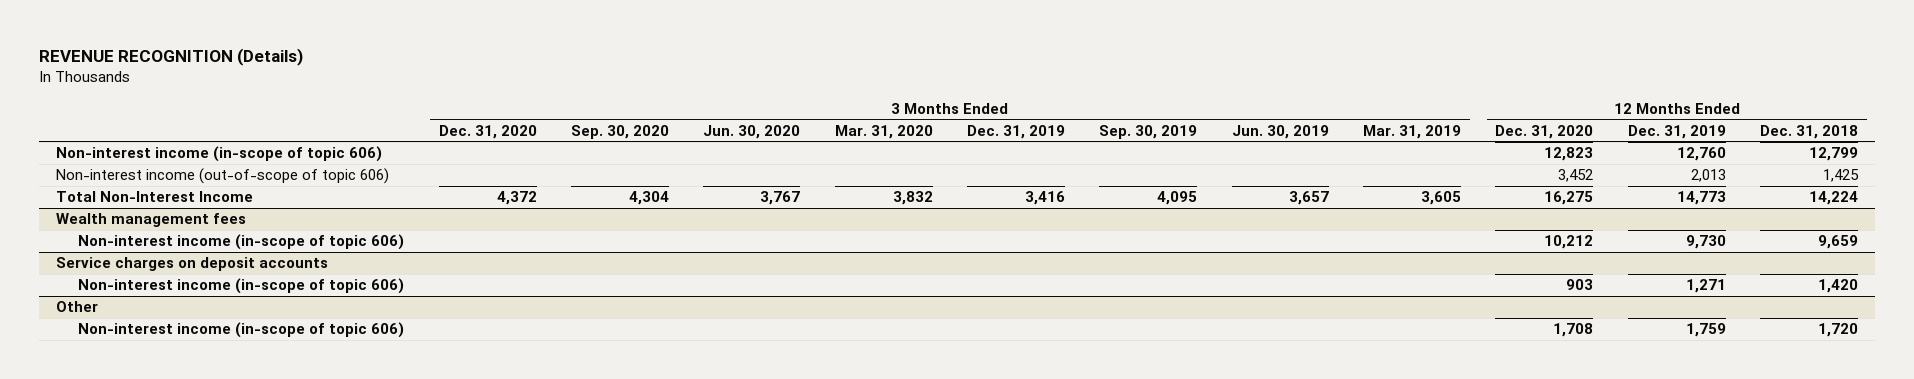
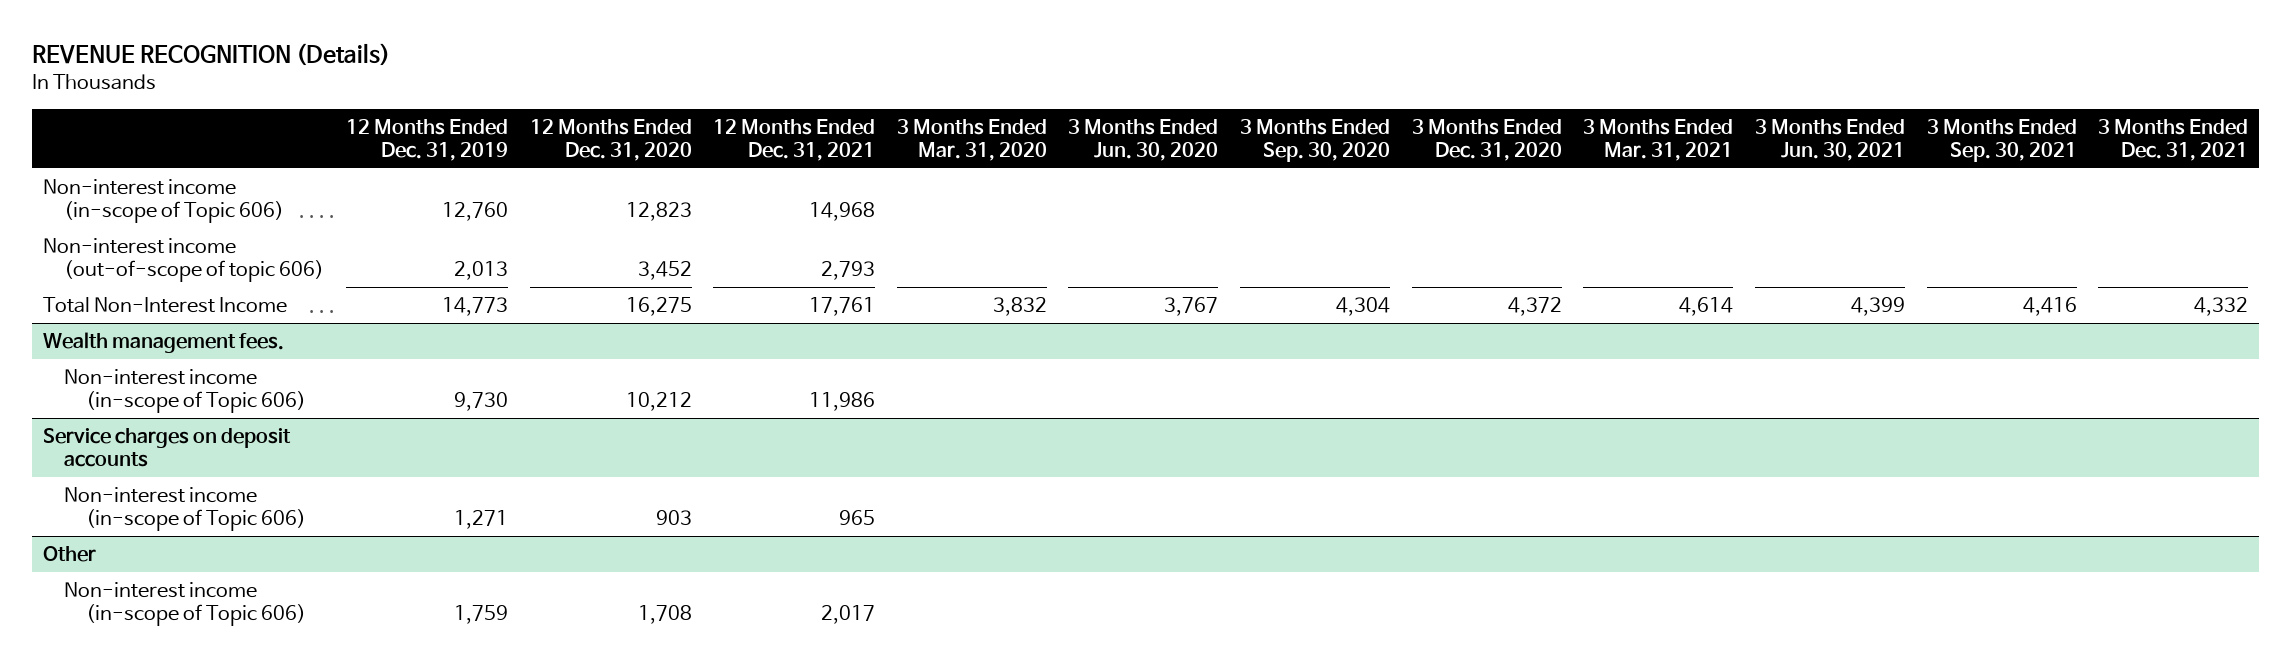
[967,124,1066,139] Dec. 31, 2019 -> none
[1099,124,1198,139] Sep. 30, 2019 -> none
[1231,124,1329,139] Jun. 30, 2019 -> none
[1363,124,1462,139] Mar. 31, 2019 -> none
[1759,124,1858,139] Dec. 31, 2018 -> none
none -> [713,119,876,162] 12 Months Ended Dec. 31, 2021
none -> [1583,119,1734,162] 3 Months Ended Mar. 31, 2021
none -> [1754,119,1905,162] 3 Months Ended Jun. 30, 2021
none -> [1926,119,2077,163] 3 Months Ended Sep. 30, 2021
none -> [2098,119,2249,162] 3 Months Ended Dec. 31, 2021
[56,146,383,163] Non-interest income (in-scope of topic 606) -> [42,179,285,223] Non-interest income (in-scope of Topic 606)
[56,213,247,228] Wealth management fees -> [42,332,284,354] Wealth management fees.
[78,234,405,251] Non-interest income (in-scope of topic 606) -> [64,369,306,413] Non-interest income (in-scope of Topic 606)
[78,278,405,295] Non-interest income (in-scope of topic 606) -> [64,487,306,531] Non-interest income (in-scope of Topic 606)
[78,322,405,339] Non-interest income (in-scope of topic 606) -> [64,582,306,626] Non-interest income (in-scope of Topic 606)

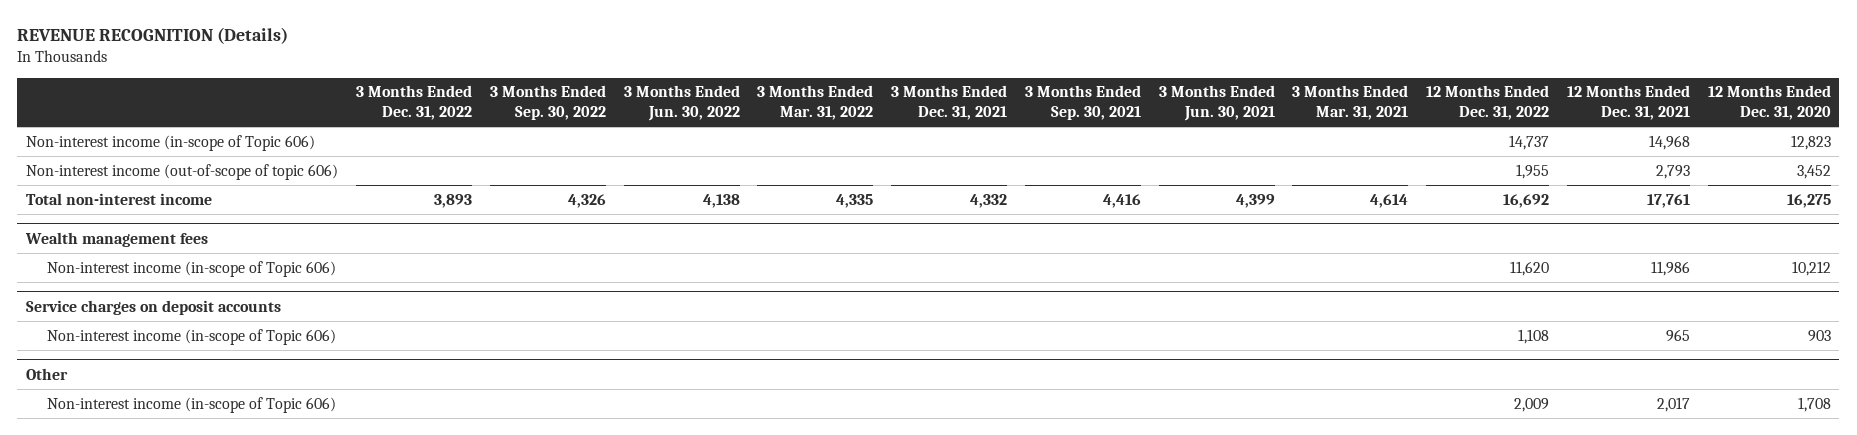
[345,119,508,162] 12 Months Ended Dec. 31, 2019 -> none
[896,119,1047,162] 3 Months Ended Mar. 31, 2020 -> none
[1068,119,1219,162] 3 Months Ended Jun. 30, 2020 -> none
[1240,119,1391,163] 3 Months Ended Sep. 30, 2020 -> none
[1411,119,1562,162] 3 Months Ended Dec. 31, 2020 -> none
none -> [356,85,473,121] 3 Months Ended Dec. 31, 2022
none -> [489,85,606,121] 3 Months Ended Sep. 30, 2022
none -> [623,85,740,122] 3 Months Ended Jun. 30, 2022
none -> [757,85,874,121] 3 Months Ended Mar. 31, 2022
none -> [1426,85,1550,121] 12 Months Ended Dec. 31, 2022
[42,297,287,314] Total Non-Interest Income -> [26,192,213,205] Total non-interest income
[42,332,284,354] Wealth management fees. -> [25,231,209,247] Wealth management fees

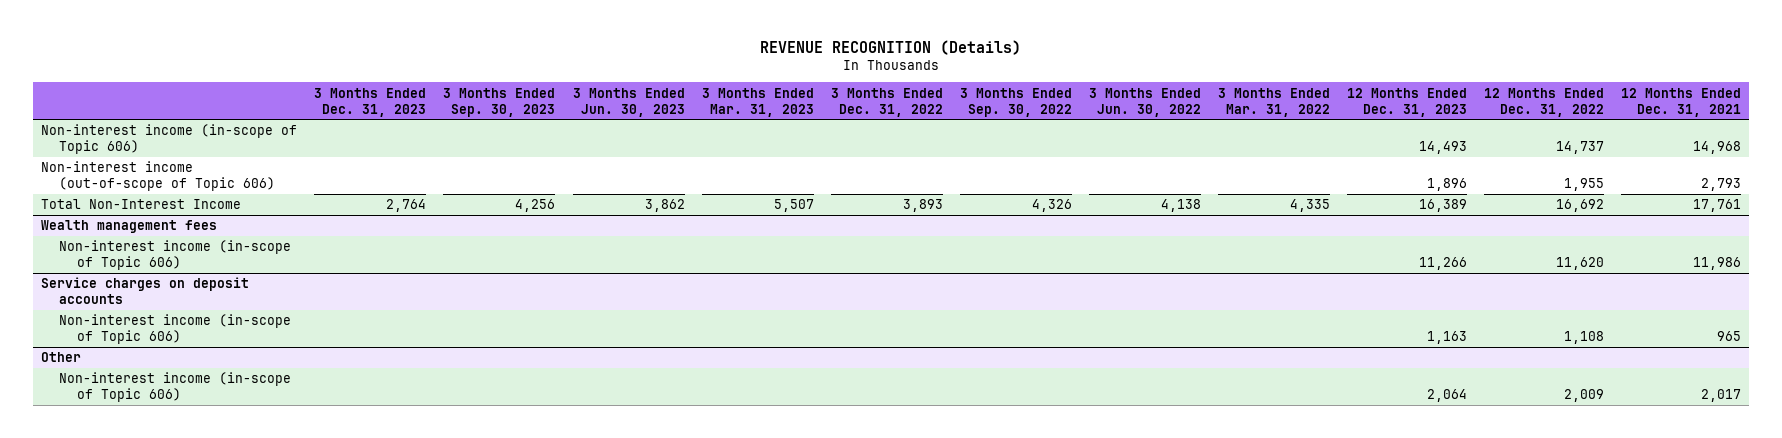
[891,85,1008,121] 3 Months Ended Dec. 31, 2021 -> none
[1024,85,1141,121] 3 Months Ended Sep. 30, 2021 -> none
[1158,85,1275,122] 3 Months Ended Jun. 30, 2021 -> none
[1292,85,1409,121] 3 Months Ended Mar. 31, 2021 -> none
[1707,85,1831,121] 12 Months Ended Dec. 31, 2020 -> none
none -> [314,87,427,117] 3 Months Ended Dec. 31, 2023
none -> [443,87,556,117] 3 Months Ended Sep. 30, 2023
none -> [572,87,685,117] 3 Months Ended Jun. 30, 2023
none -> [701,87,814,117] 3 Months Ended Mar. 31, 2023
none -> [1346,87,1467,117] 12 Months Ended Dec. 31, 2023
[26,163,339,180] Non-interest income (out-of-scope of topic 606) -> [41,161,276,192] Non-interest income (out-of-scope of Topic 606)
[26,192,213,205] Total non-interest income -> [41,199,242,210] Total Non-Interest Income

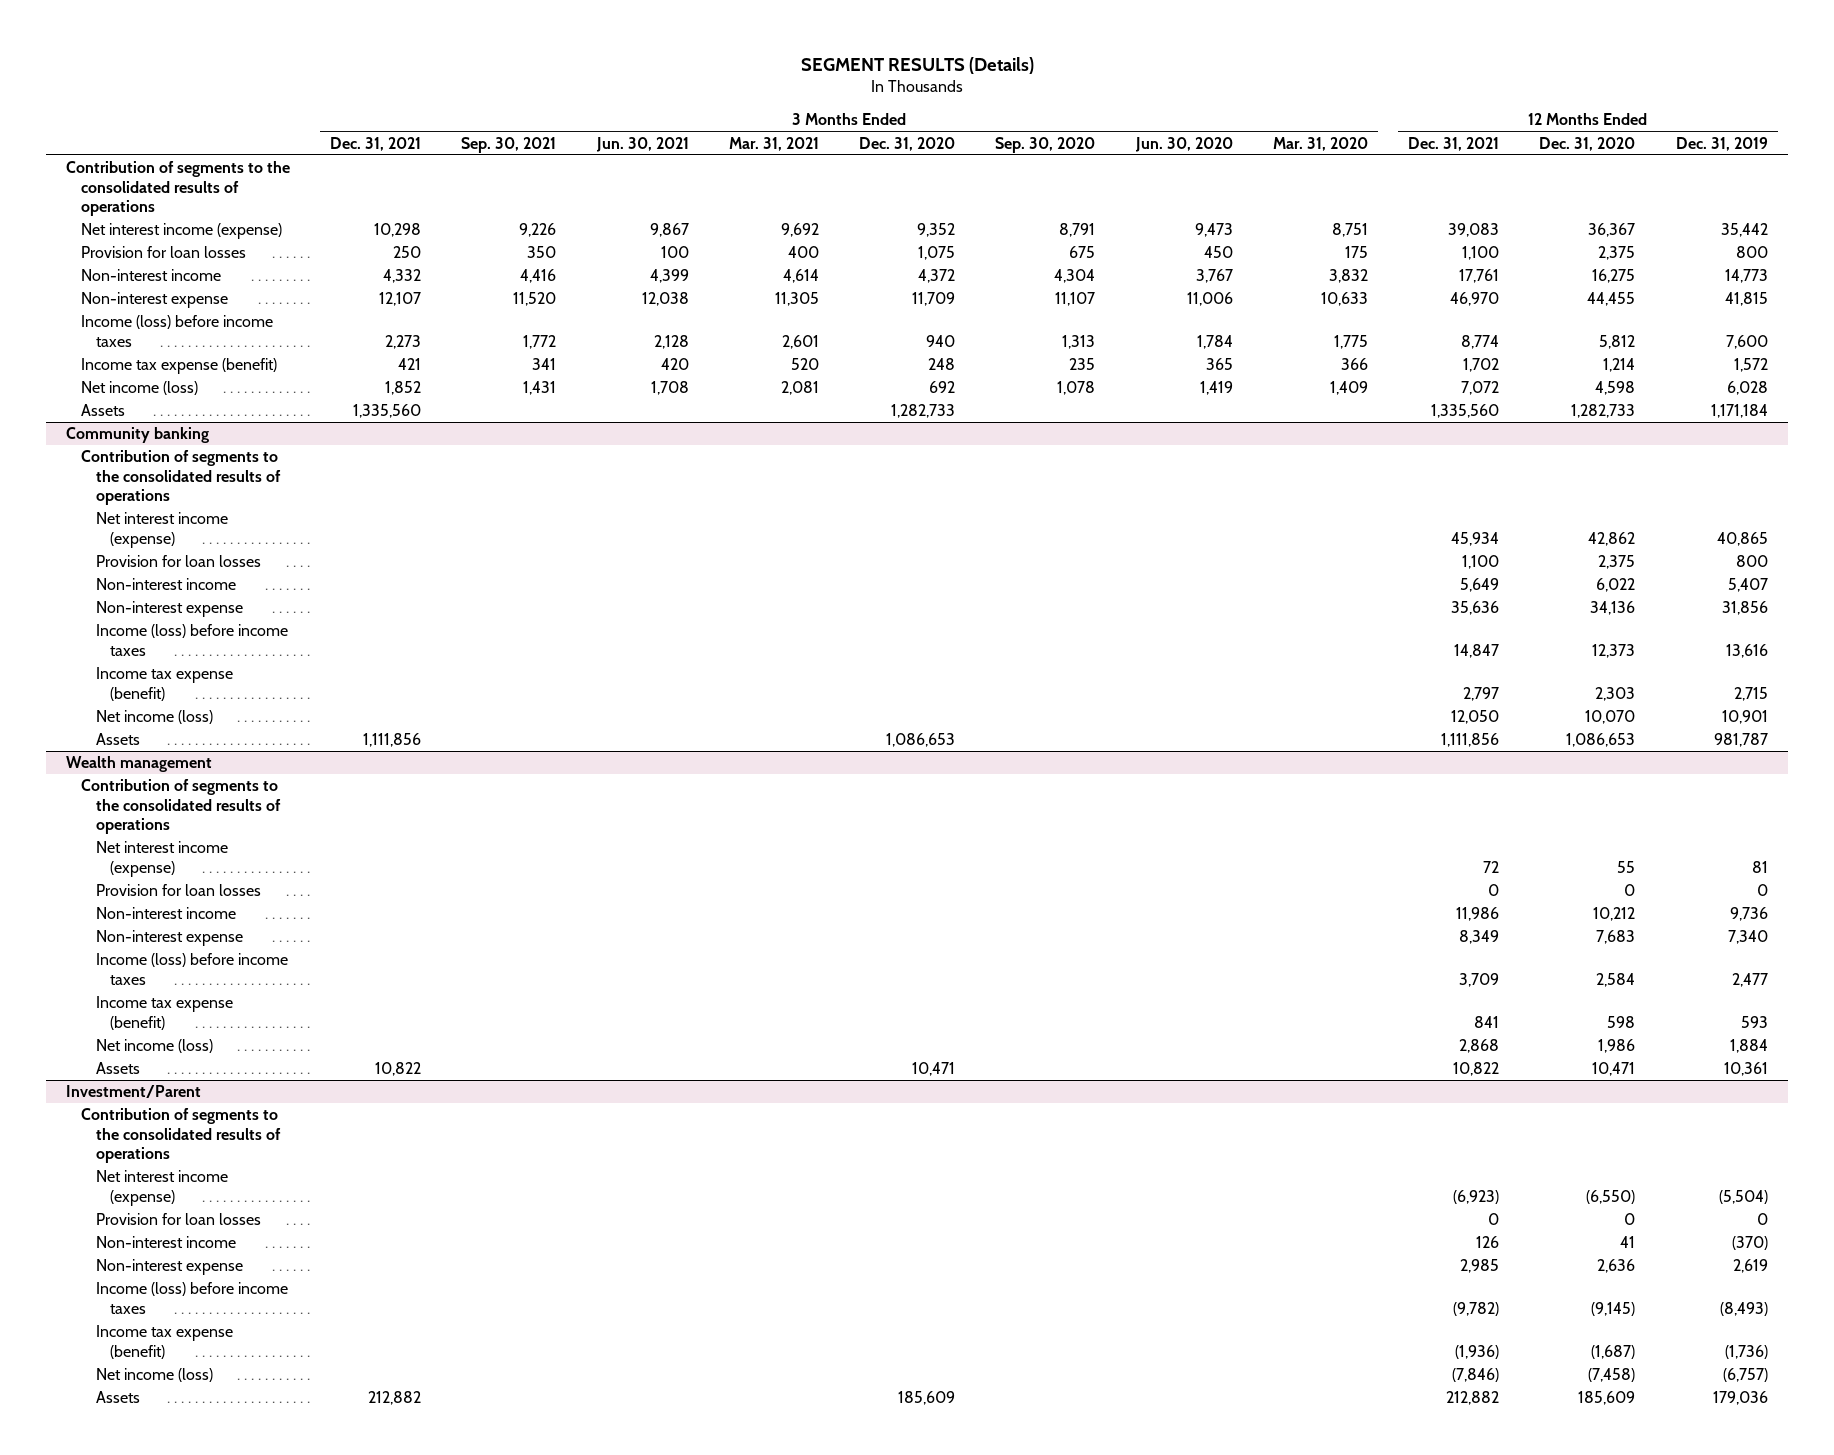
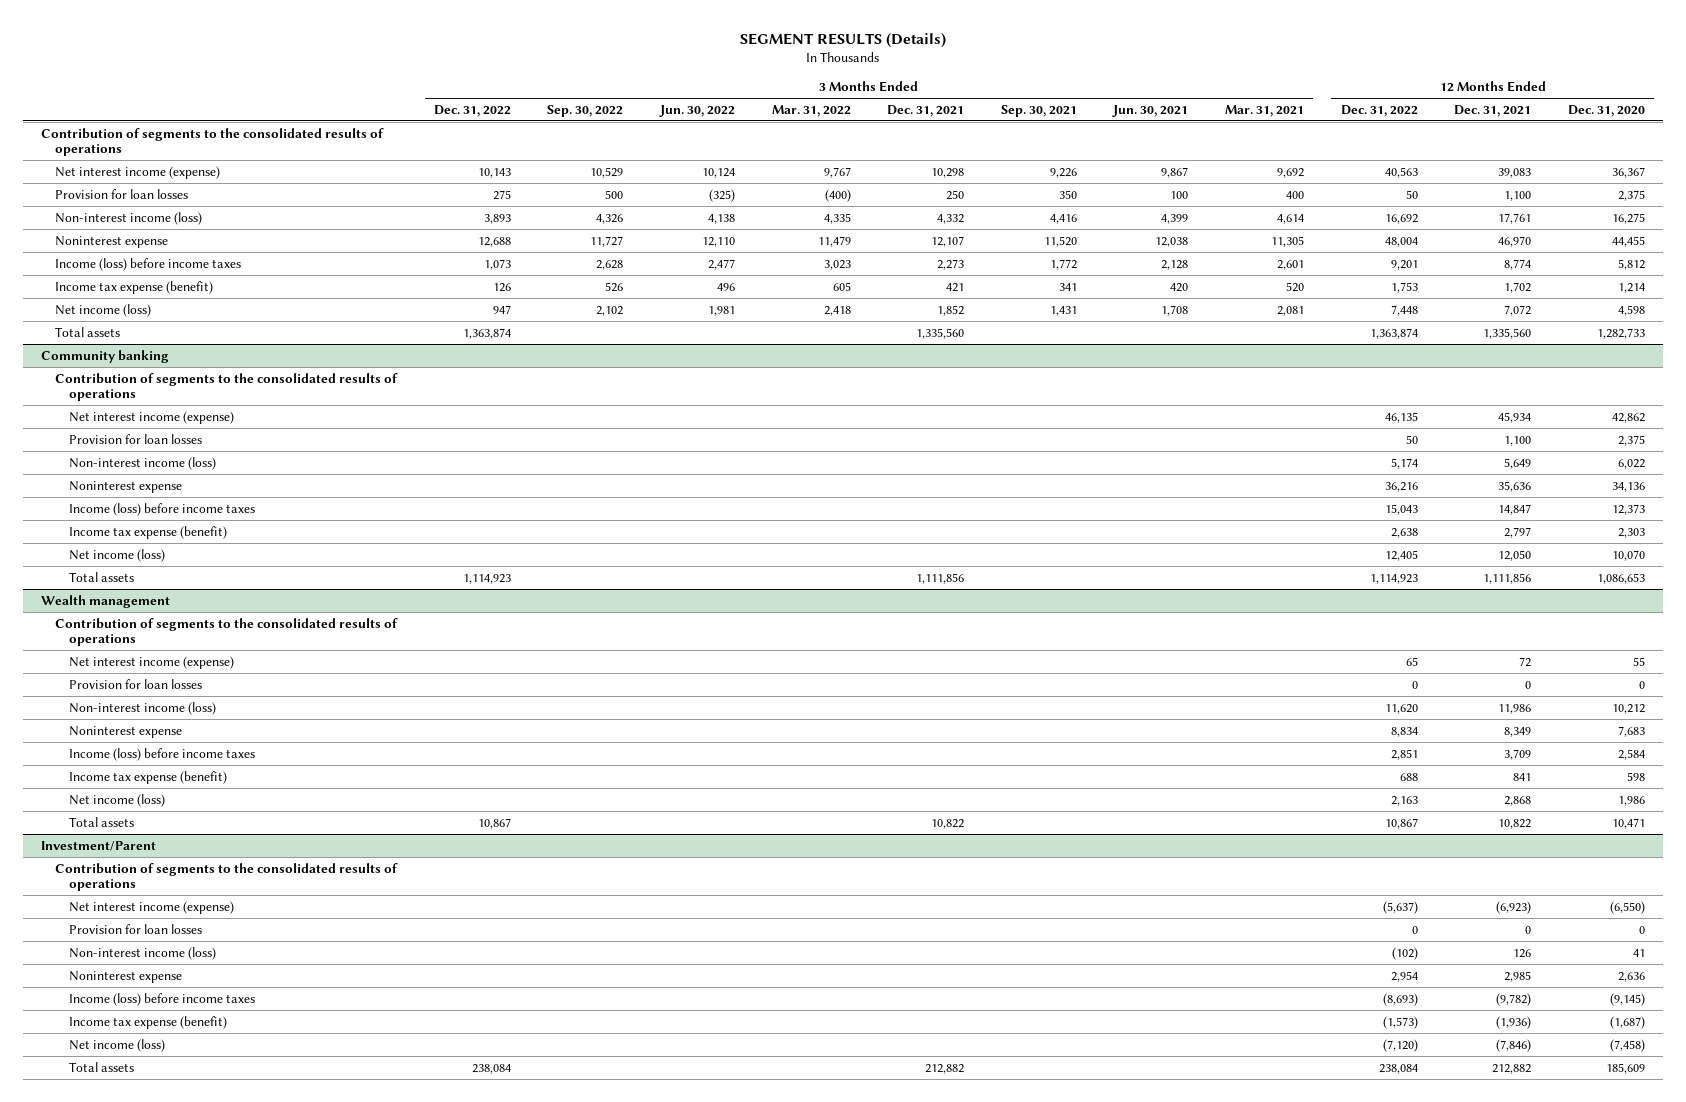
[859,136,956,151] Dec. 31, 2020 -> none
[995,136,1096,153] Sep. 30, 2020 -> none
[1134,136,1233,152] Jun. 30, 2020 -> none
[1272,136,1368,151] Mar. 31, 2020 -> none
[1675,136,1768,151] Dec. 31, 2019 -> none
none -> [433,105,511,118] Dec. 31, 2022
none -> [547,105,624,118] Sep. 30, 2022
none -> [659,105,736,118] Jun. 30, 2022
none -> [771,105,851,118] Mar. 31, 2022
none -> [1340,105,1418,118] Dec. 31, 2022
[80,269,221,282] Non-interest income -> [55,211,203,225] Non-interest income (loss)
[80,292,228,309] Non-interest expense -> [55,235,169,248] Noninterest expense
[80,404,125,417] Assets -> [55,326,121,337] Total assets
[95,578,236,591] Non-interest income -> [69,456,217,470] Non-interest income (loss)
[95,601,243,618] Non-interest expense -> [69,480,183,493] Noninterest expense
[95,733,140,746] Assets -> [69,571,135,582] Total assets
[95,907,236,920] Non-interest income -> [69,701,217,715] Non-interest income (loss)
[95,930,243,947] Non-interest expense -> [69,725,183,738] Noninterest expense
[95,1062,140,1075] Assets -> [69,816,135,827] Total assets
[95,1236,236,1249] Non-interest income -> [69,946,217,960] Non-interest income (loss)
[95,1259,243,1276] Non-interest expense -> [69,970,183,983] Noninterest expense
[95,1391,140,1404] Assets -> [69,1061,135,1072] Total assets

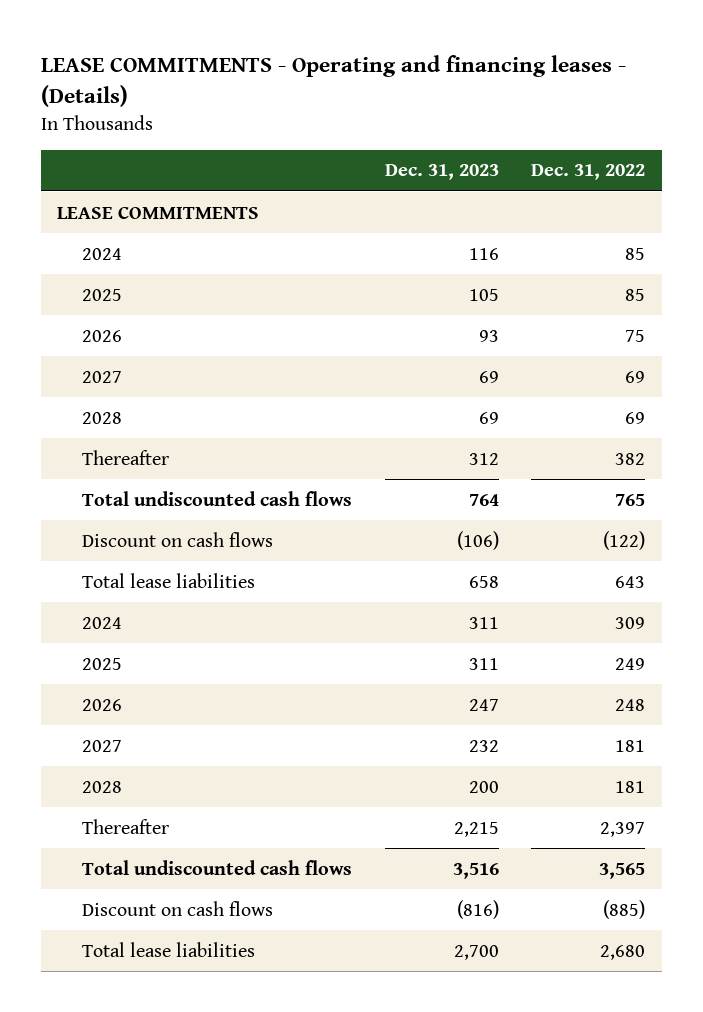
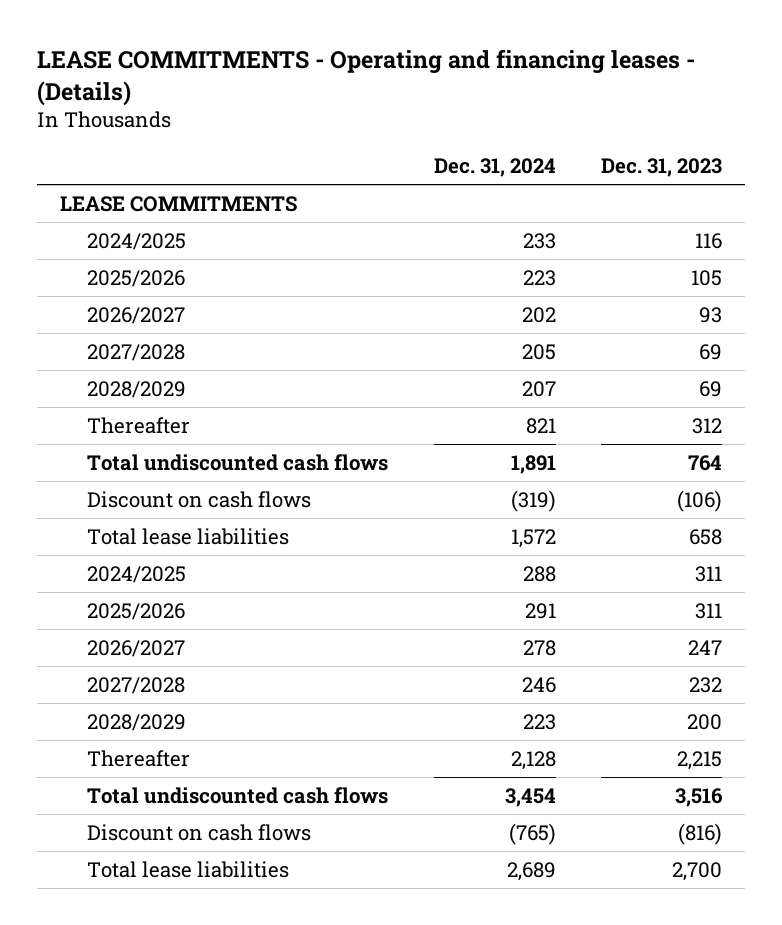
[531,164,646,181] Dec. 31, 2022 -> none
none -> [433,158,556,178] Dec. 31, 2024
[82,247,123,260] 2024 -> [87,232,187,250] 2024/2025
[82,288,123,301] 2025 -> [87,269,186,287] 2025/2026
[82,329,123,342] 2026 -> [87,306,186,324] 2026/2027
[82,370,123,383] 2027 -> [87,343,186,361] 2027/2028
[82,411,123,424] 2028 -> [87,380,187,398] 2028/2029
[82,616,123,629] 2024 -> [87,565,187,583] 2024/2025
[82,657,123,670] 2025 -> [87,602,186,620] 2025/2026
[82,698,123,711] 2026 -> [87,639,186,657] 2026/2027
[82,739,123,752] 2027 -> [87,676,186,694] 2027/2028
[82,780,123,793] 2028 -> [87,713,187,731] 2028/2029

